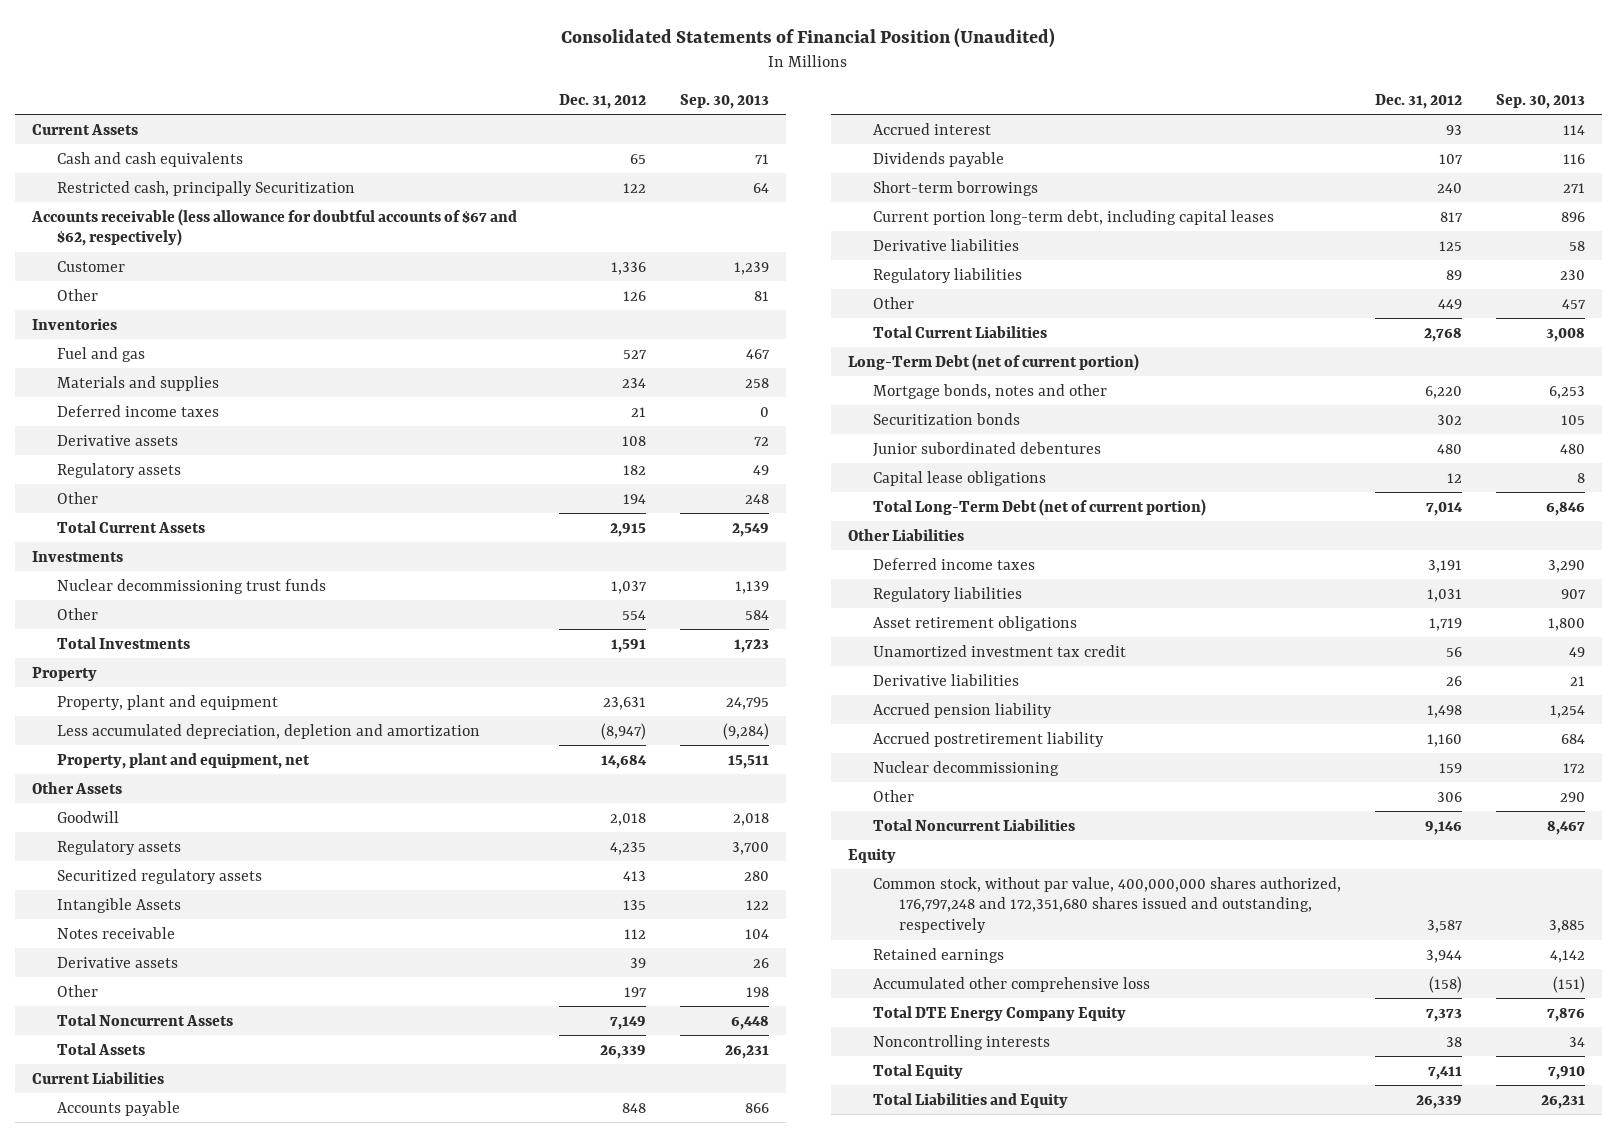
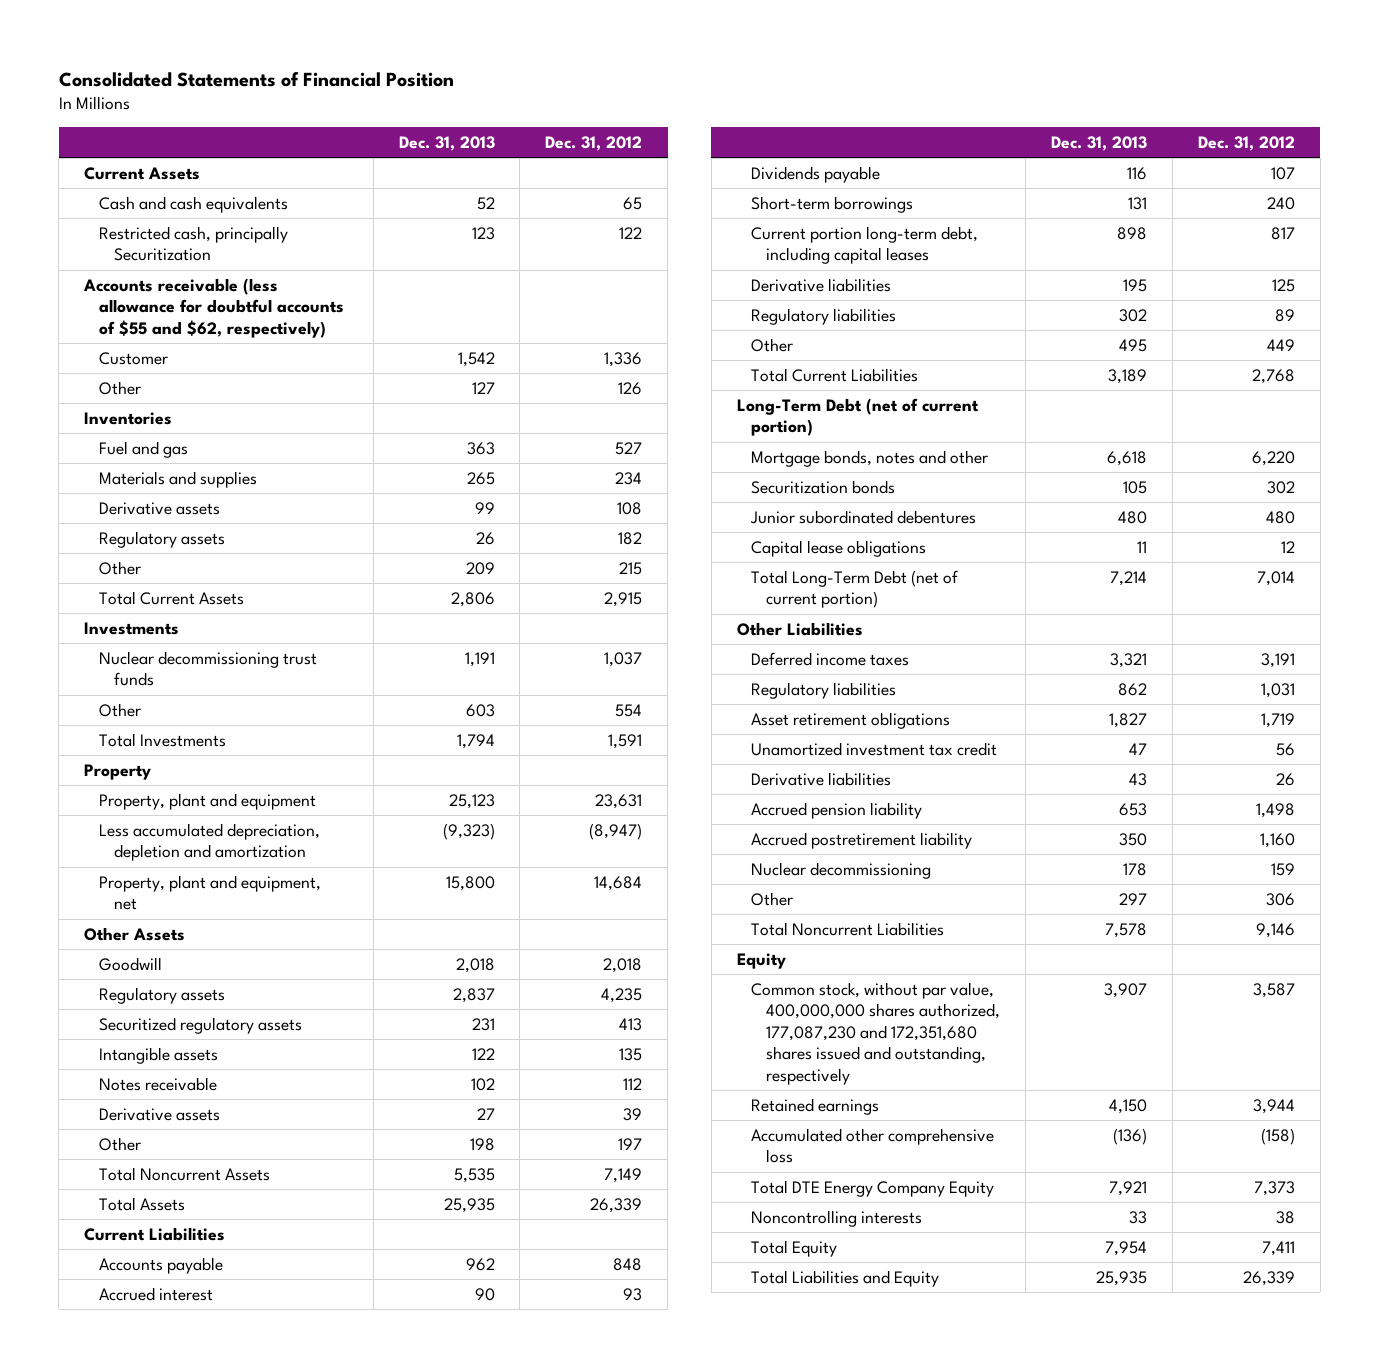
[561,27,1056,48] Consolidated Statements of Financial Position (Unaudited) -> [58,71,454,87] Consolidated Statements of Financial Position
[679,93,769,109] Sep. 30, 2013 -> none
none -> [398,135,495,151] Dec. 31, 2013
[30,208,517,247] Accounts receivable (less allowance for doubtful accounts of $67 and $62, respectively) -> [83,277,345,338] Accounts receivable (less allowance for doubtful accounts of $55 and $62, respectively)
[57,404,220,417] Deferred income taxes -> none
[623,493,647,504] 194 -> [619,561,643,575] 215
[57,897,182,913] Intangible Assets -> [99,1046,219,1064] Intangible assets
[873,876,1342,934] Common stock, without par value, 400,000,000 shares authorized, 176,797,248 and 172,351,680 shares issued and outstanding, respectively -> [751,981,1001,1085] Common stock, without par value, 400,000,000 shares authorized, 177,087,230 and 172,351,680 shares issued and outstanding, respectively

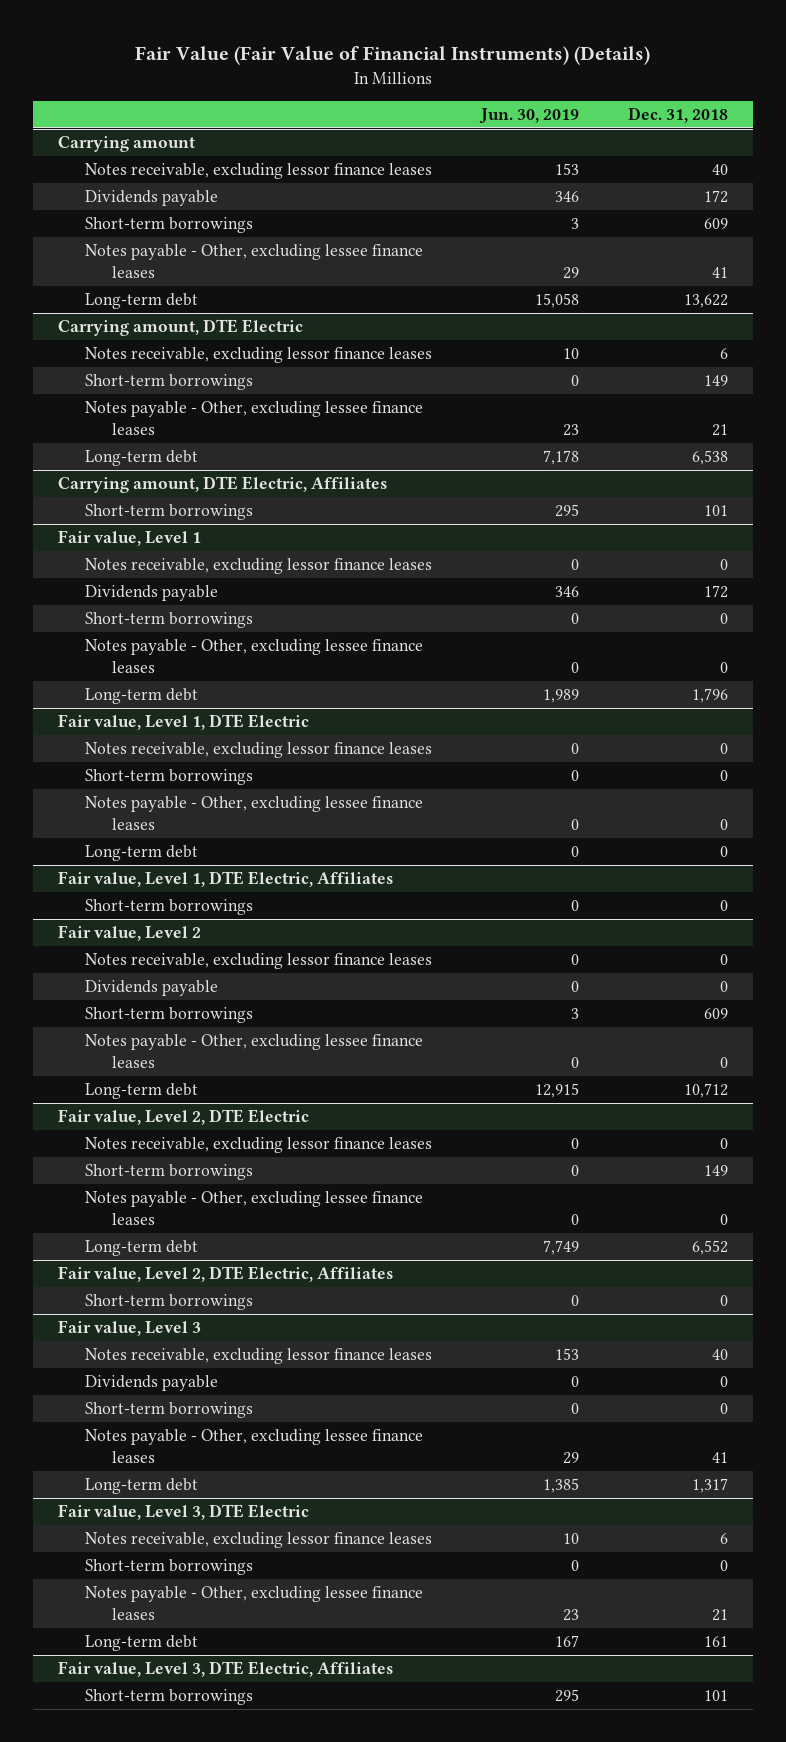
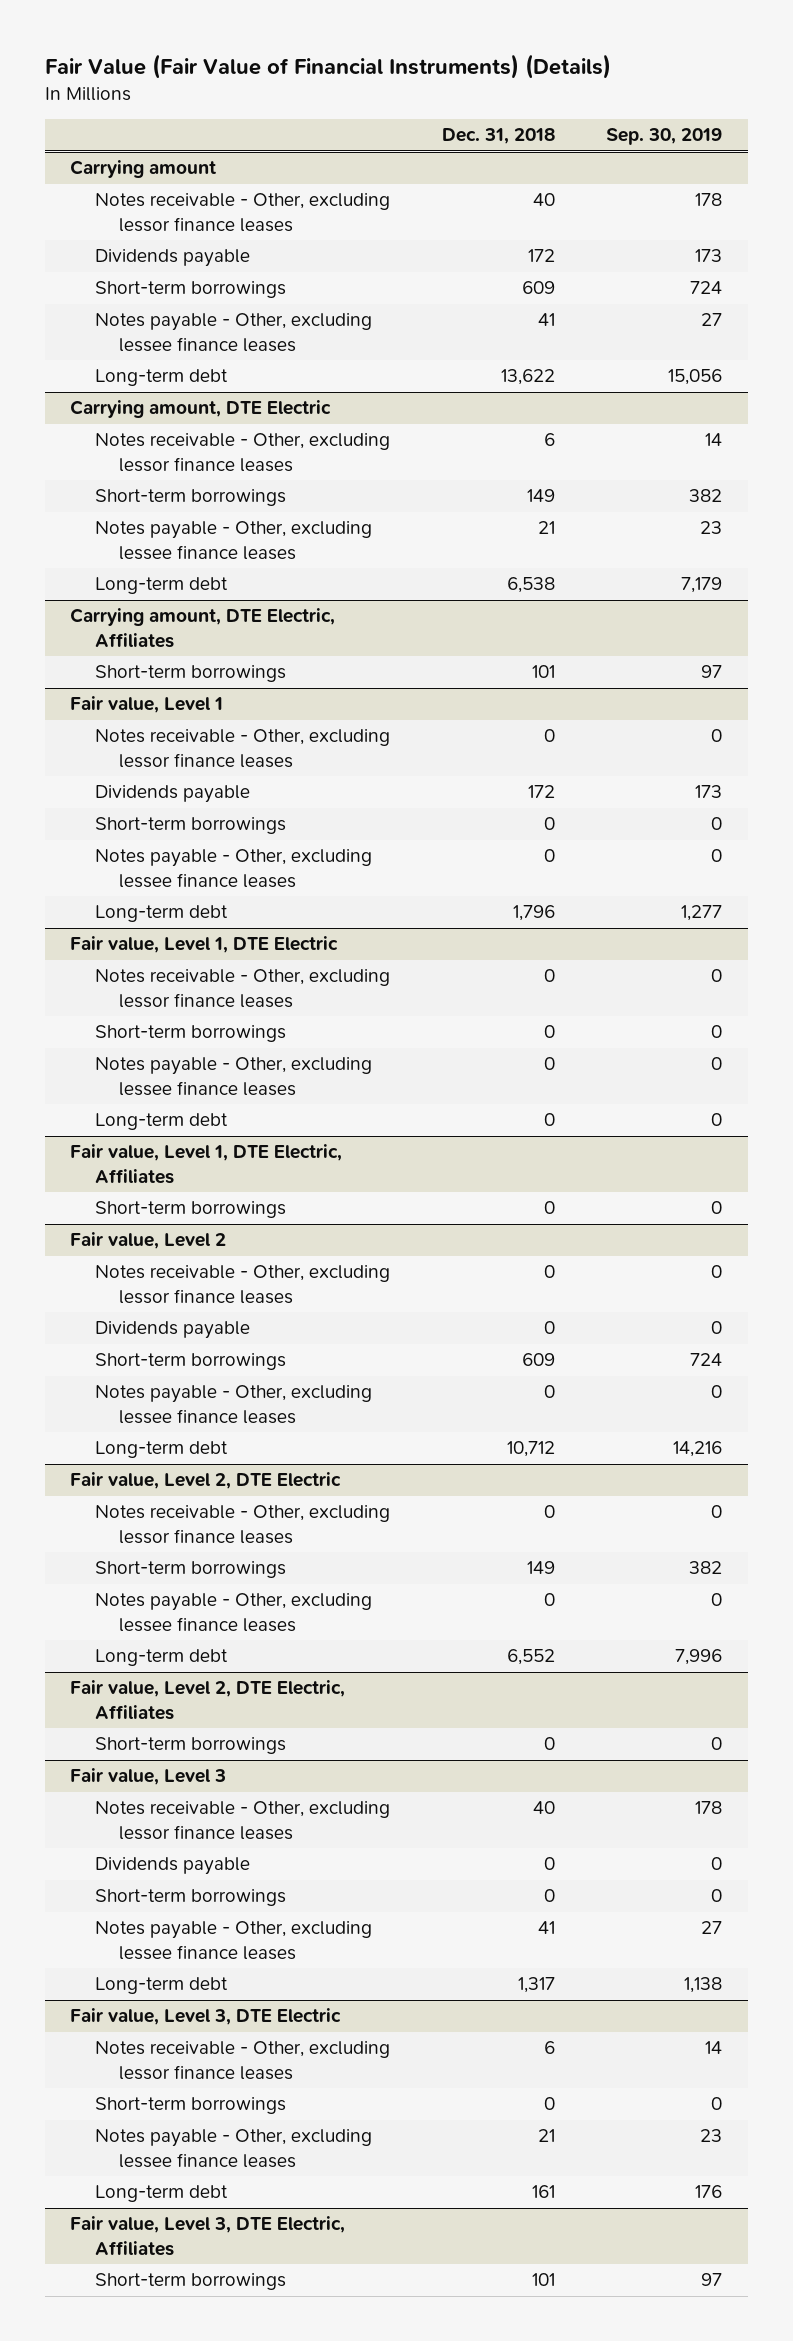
[479,107,580,124] Jun. 30, 2019 -> none
none -> [606,128,723,146] Sep. 30, 2019
[84,163,432,180] Notes receivable, excluding lessor finance leases -> [94,193,390,232] Notes receivable - Other, excluding lessor finance leases
[84,347,432,364] Notes receivable, excluding lessor finance leases -> [94,433,390,472] Notes receivable - Other, excluding lessor finance leases
[84,558,432,575] Notes receivable, excluding lessor finance leases -> [94,729,390,768] Notes receivable - Other, excluding lessor finance leases
[84,742,432,759] Notes receivable, excluding lessor finance leases -> [94,969,390,1008] Notes receivable - Other, excluding lessor finance leases
[84,953,432,970] Notes receivable, excluding lessor finance leases -> [94,1265,390,1304] Notes receivable - Other, excluding lessor finance leases
[84,1137,432,1154] Notes receivable, excluding lessor finance leases -> [94,1505,390,1544] Notes receivable - Other, excluding lessor finance leases
[84,1348,432,1365] Notes receivable, excluding lessor finance leases -> [94,1801,390,1840] Notes receivable - Other, excluding lessor finance leases
[84,1532,432,1549] Notes receivable, excluding lessor finance leases -> [94,2041,390,2080] Notes receivable - Other, excluding lessor finance leases

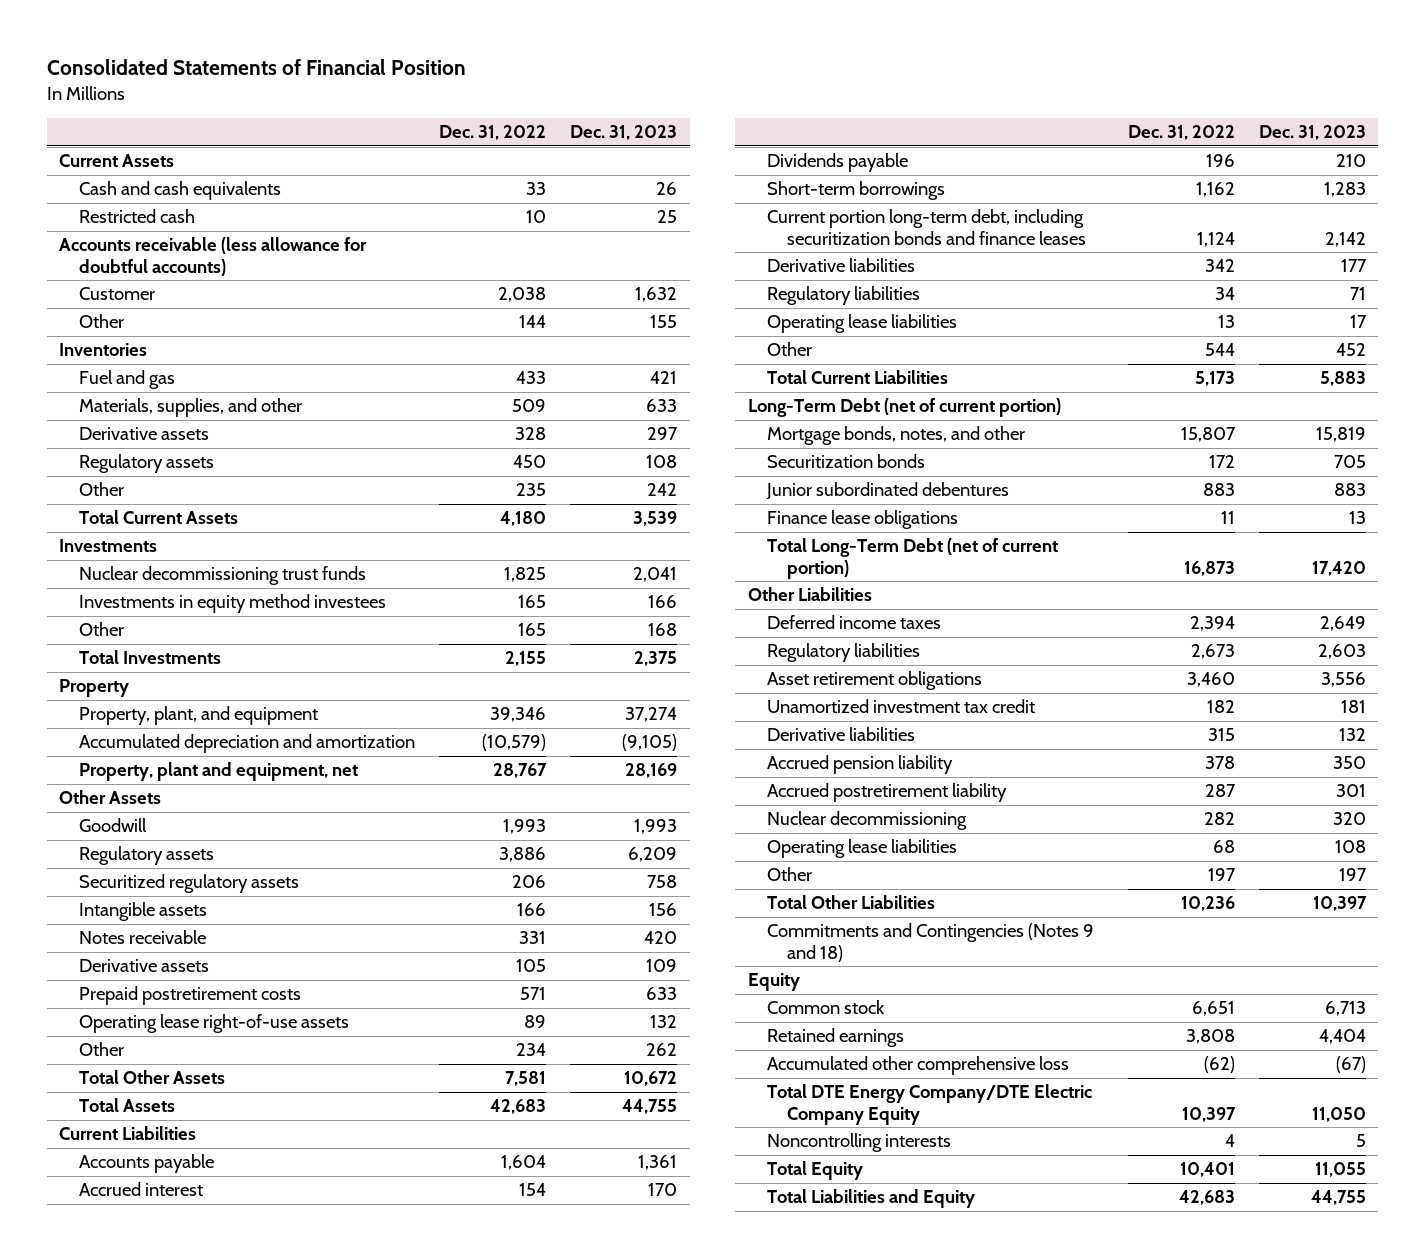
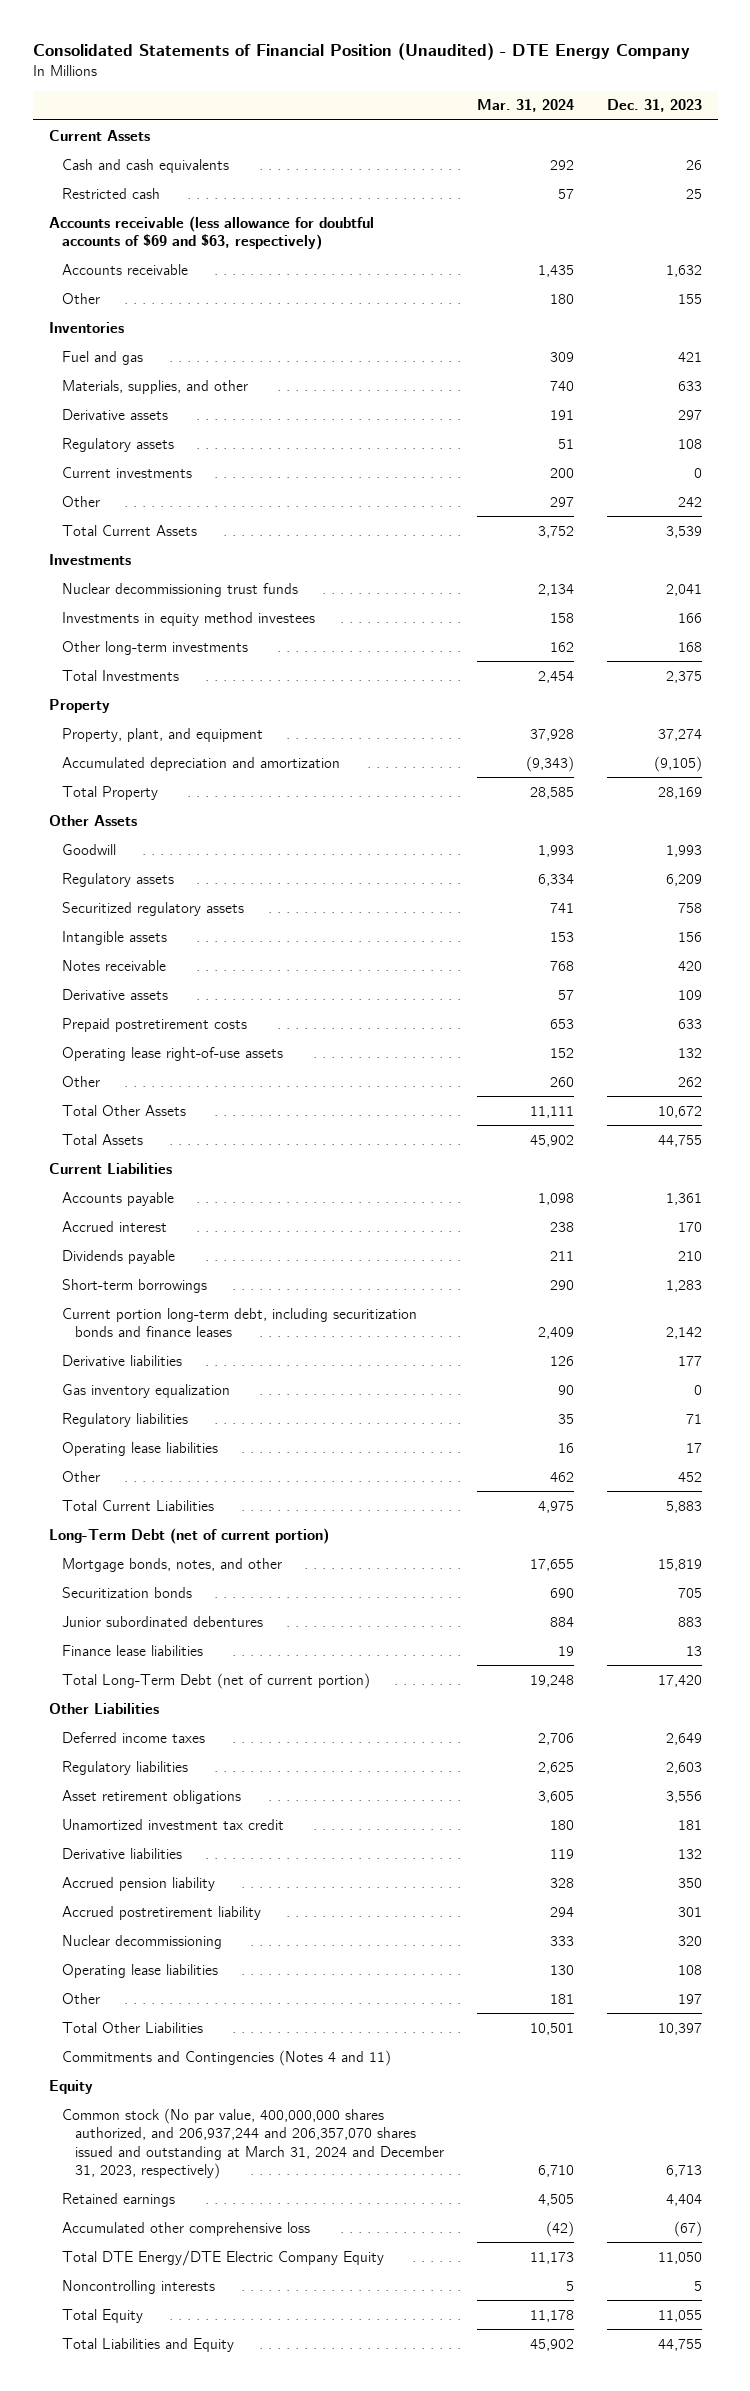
[46,59,466,76] Consolidated Statements of Financial Position -> [32,42,690,60] Consolidated Statements of Financial Position (Unaudited) - DTE Energy Company
[439,125,547,141] Dec. 31, 2022 -> none
none -> [476,99,574,113] Mar. 31, 2024
[59,237,368,276] Accounts receivable (less allowance for doubtful accounts) -> [48,215,374,251] Accounts receivable (less allowance for doubtful accounts of $69 and $63, respectively)
[78,287,155,301] Customer -> [62,263,189,275] Accounts receivable
none -> [62,466,193,478] Current investments
[78,622,124,637] Other -> [62,640,249,655] Other long-term investments
[78,762,358,782] Property, plant and equipment, net -> [62,785,159,800] Total Property
none -> [62,1383,231,1398] Gas inventory equalization
[767,510,959,530] Finance lease obligations -> [62,1644,204,1656] Finance lease liabilities
[767,923,1095,962] Commitments and Contingencies (Notes 9 and 18) -> [62,2049,392,2066] Commitments and Contingencies (Notes 4 and 11)
[767,1000,886,1015] Common stock -> [62,2107,445,2180] Common stock (No par value, 400,000,000 shares authorized, and 206,937,244 and 206,357,070 shares issued and outstanding at March 31, 2024 and December 31, 2023, respectively)
[767,1084,1093,1125] Total DTE Energy Company/DTE Electric Company Equity -> [62,2249,385,2266] Total DTE Energy/DTE Electric Company Equity

